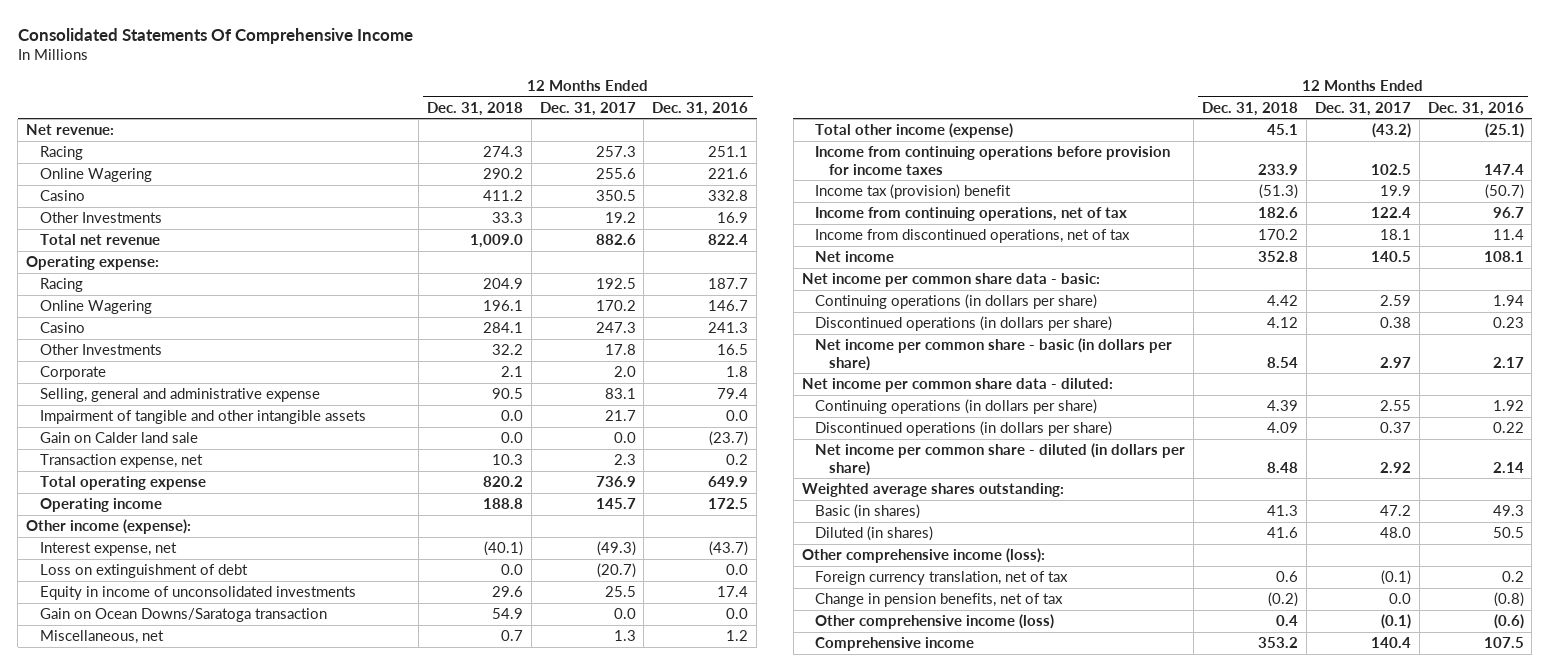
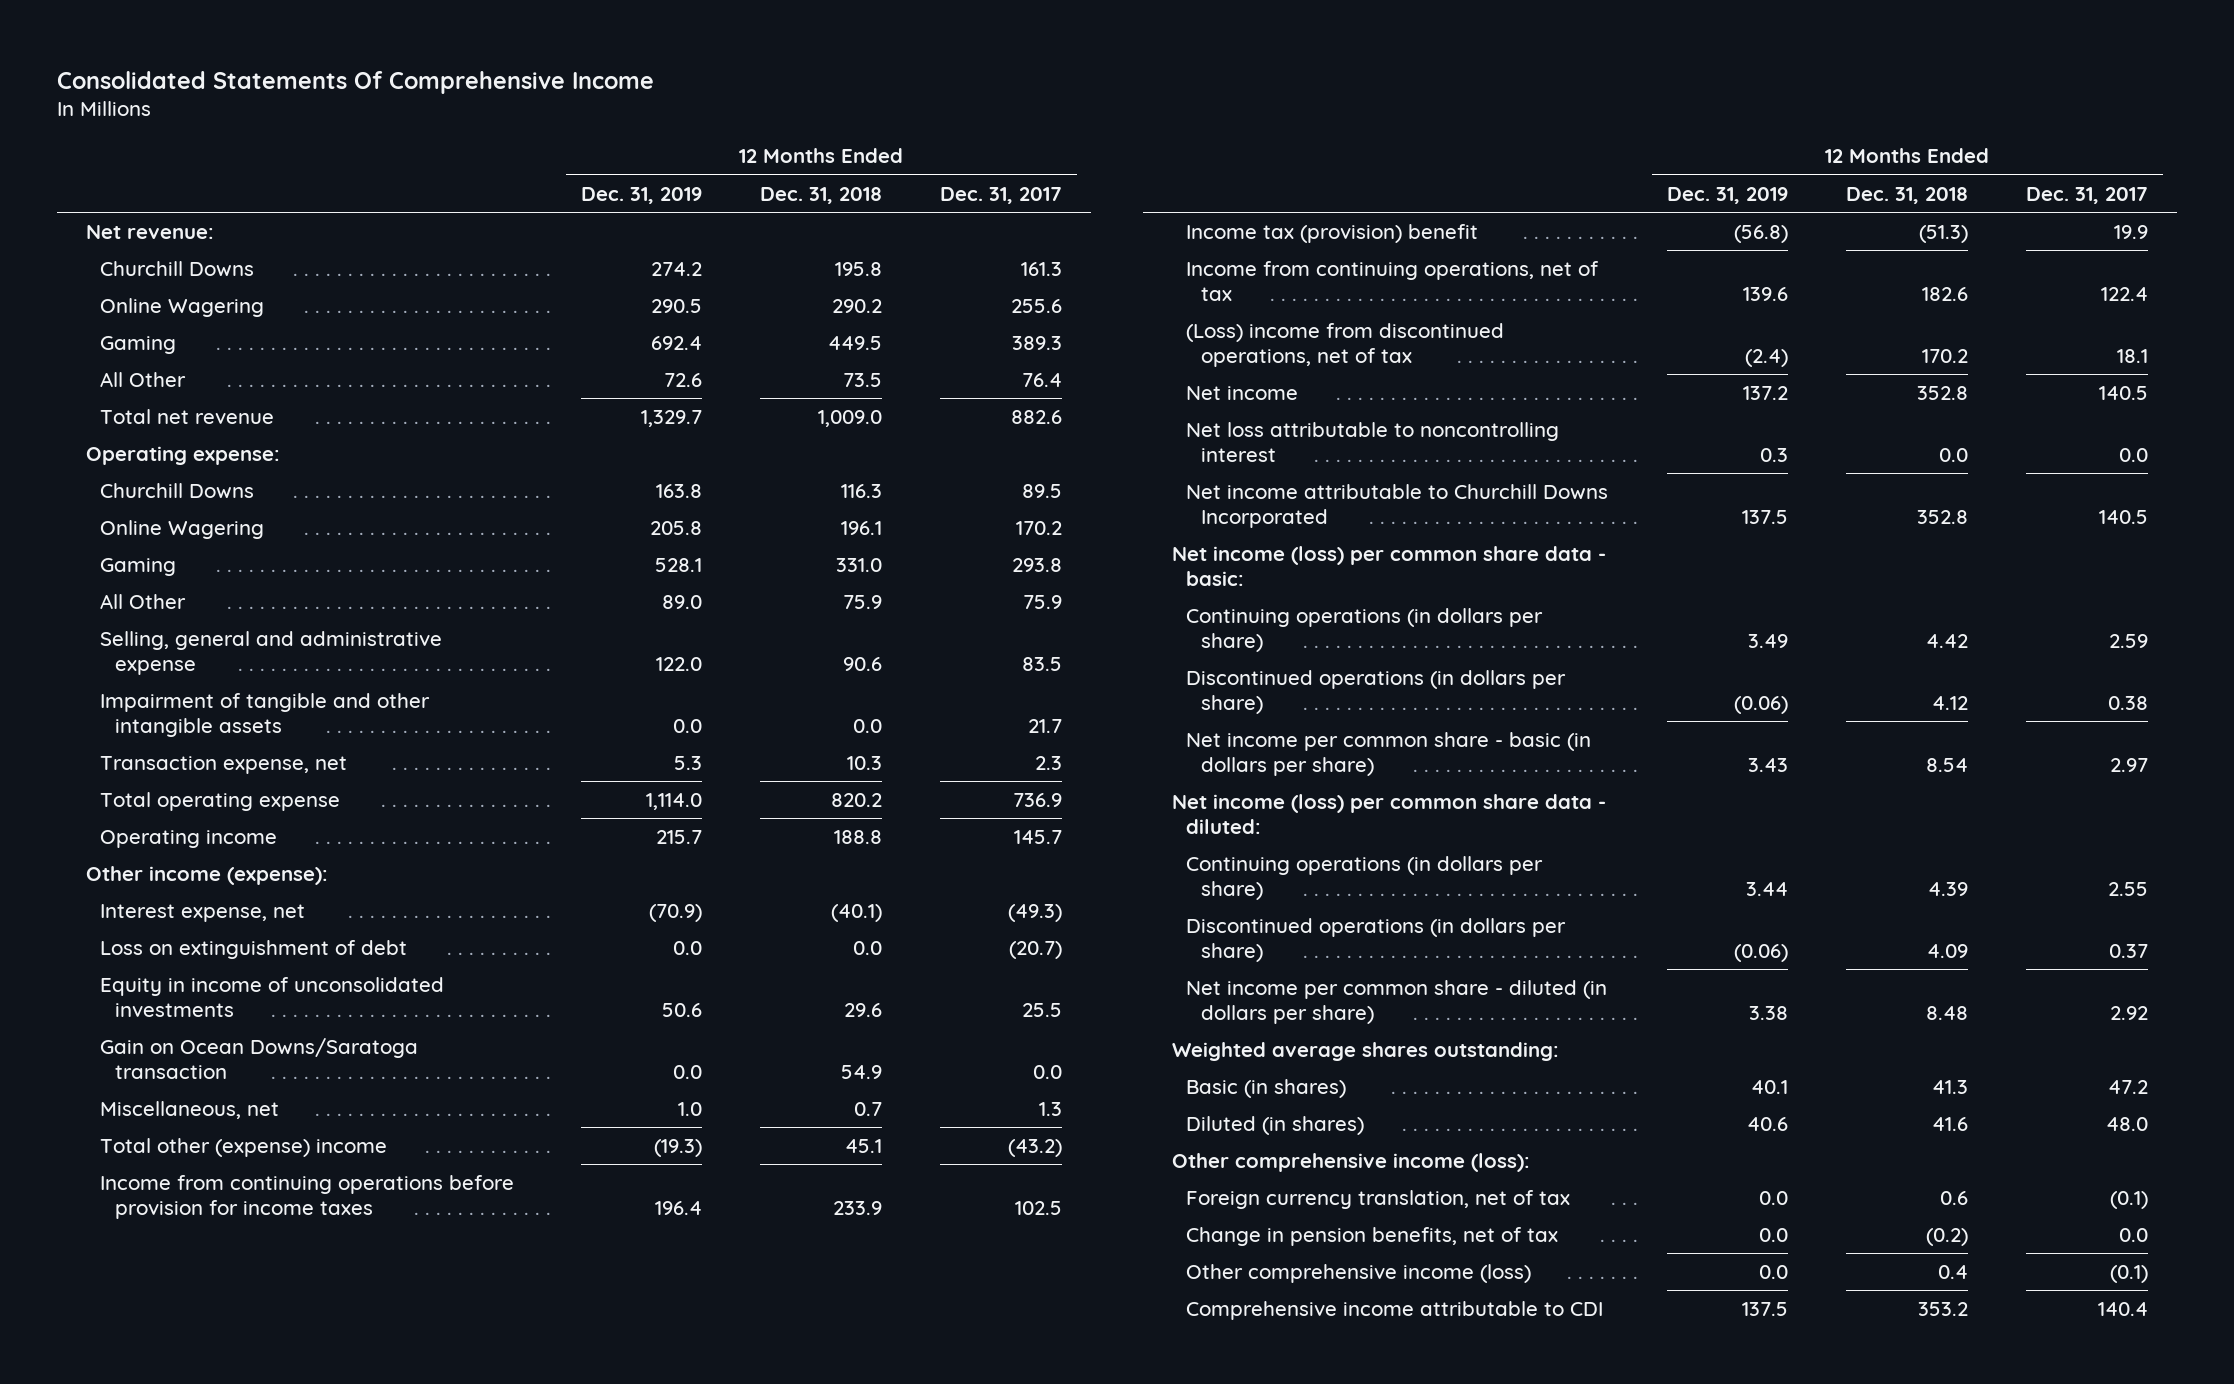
[652,101,749,116] Dec. 31, 2016 -> none
none -> [580,186,702,204] Dec. 31, 2019
[40,146,84,161] Racing -> none
none -> [100,261,255,278] Churchill Downs
[40,190,86,202] Casino -> none
none -> [100,336,177,355] Gaming
[40,212,163,224] Other Investments -> [100,372,187,388] All Other
[491,212,523,224] 33.3 -> [842,373,882,388] 73.5
[604,212,636,224] 19.2 -> [1021,373,1062,388] 76.4
[40,278,84,293] Racing -> none
none -> [100,483,255,500] Churchill Downs
[40,322,86,334] Casino -> none
[40,366,107,381] Corporate -> none
none -> [100,558,177,577] Gaming
[40,344,163,356] Other Investments -> [100,594,187,610] All Other
[491,344,523,356] 32.2 -> [842,595,882,610] 75.9
[604,344,636,356] 17.8 -> [1022,595,1062,610] 75.9
[491,388,523,400] 90.5 -> [842,656,882,671] 90.6
[604,388,636,400] 83.1 -> [1021,656,1062,671] 83.5
[40,432,199,444] Gain on Calder land sale -> none
[815,123,1014,139] Total other income (expense) -> [100,1138,388,1158] Total other (expense) income
[815,229,1131,244] Income from discontinued operations, net of tax -> [1186,323,1505,367] (Loss) income from discontinued operations, net of tax
none -> [1186,422,1560,462] Net loss attributable to noncontrolling interest
none -> [1186,484,1609,528] Net income attributable to Churchill Downs Incorporated
[801,273,1100,288] Net income per common share data - basic: -> [1171,546,1606,586] Net income (loss) per common share data - basic:
[801,378,1113,393] Net income per common share data - diluted: -> [1171,794,1606,834] Net income (loss) per common share data - diluted:
[815,637,975,652] Comprehensive income -> [1186,1301,1604,1321] Comprehensive income attributable to CDI

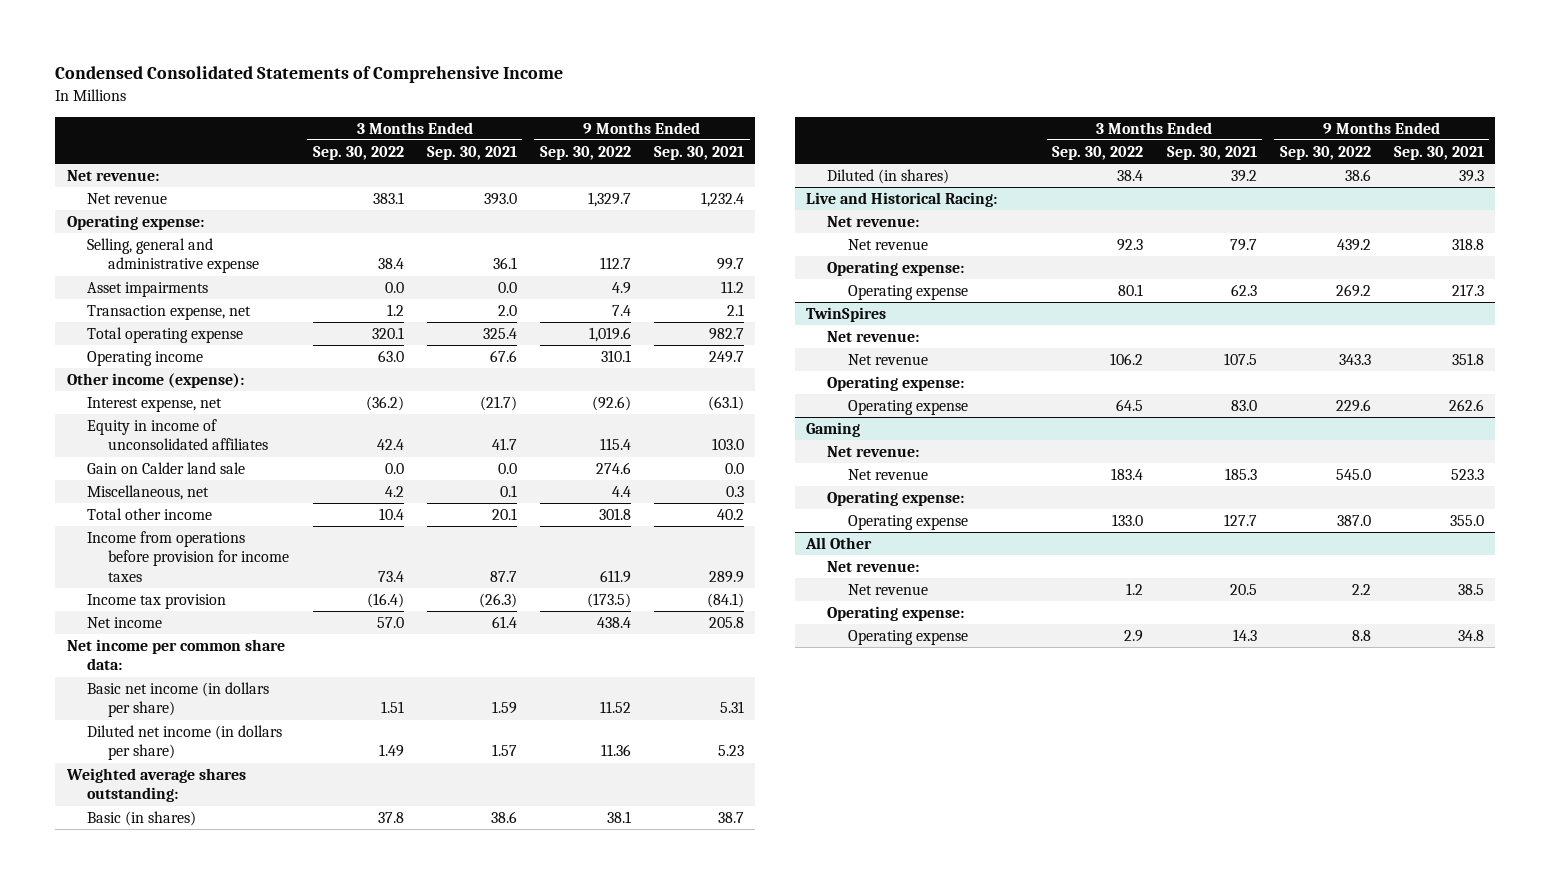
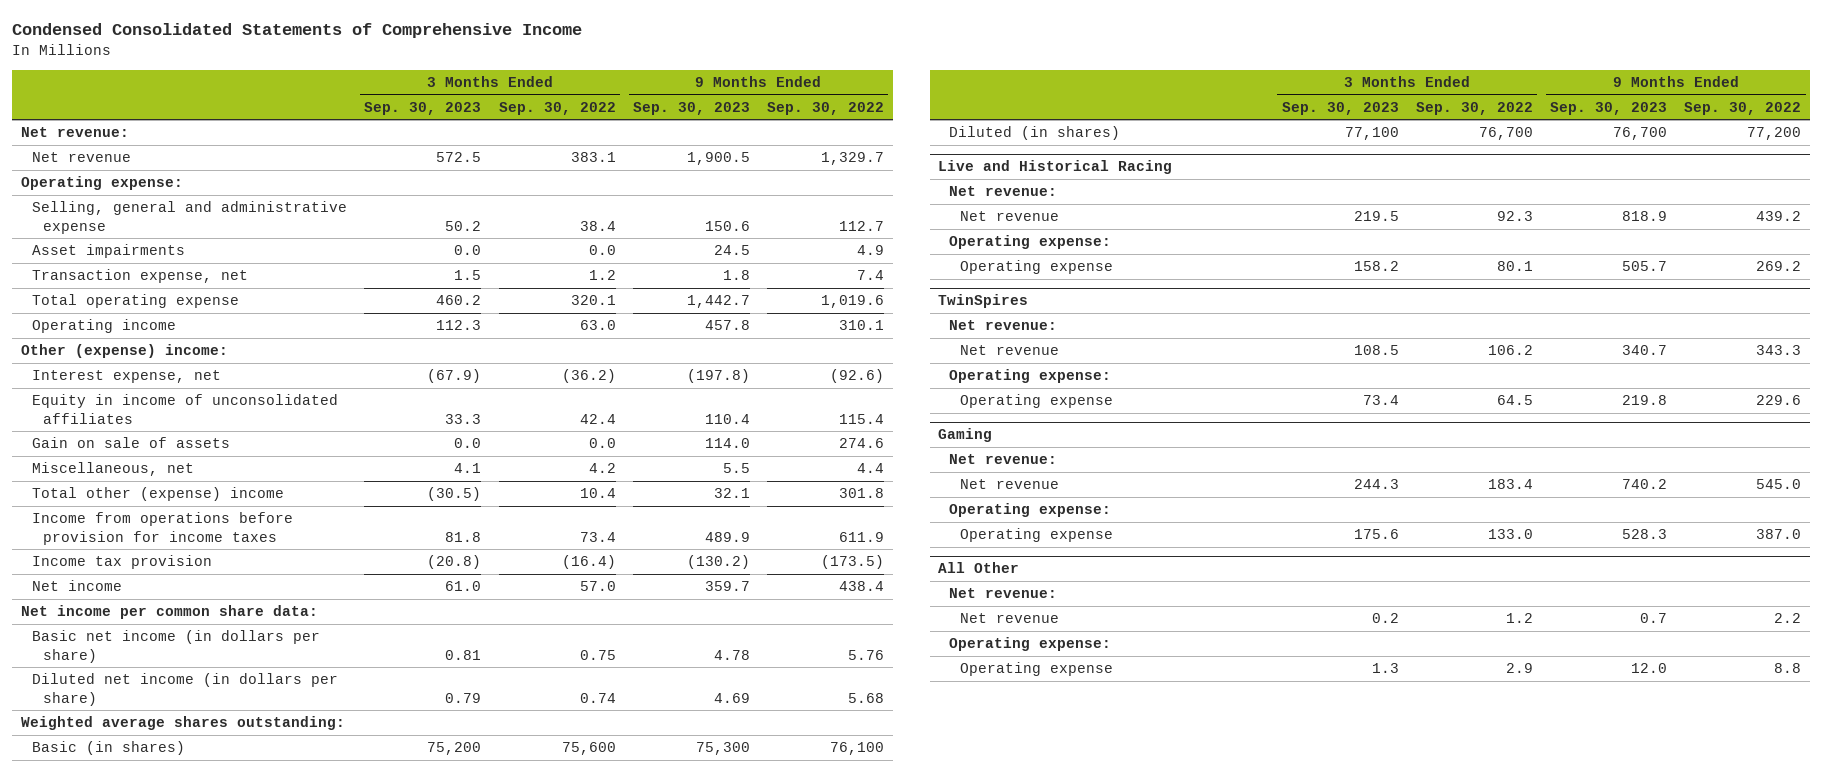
[426,145,517,160] Sep. 30, 2021 -> none
[653,145,744,160] Sep. 30, 2021 -> none
none -> [364,101,482,115] Sep. 30, 2023
none -> [632,101,750,115] Sep. 30, 2023
[66,373,244,389] Other income (expense): -> [21,344,229,359] Other (expense) income:
[87,462,246,475] Gain on Calder land sale -> [32,437,231,449] Gain on sale of assets
[87,508,213,521] Total other income -> [32,487,285,502] Total other (expense) income
[380,701,404,714] 1.51 -> [579,649,616,660] 0.75
[599,701,631,714] 11.52 -> [848,649,885,660] 5.76
[378,744,404,758] 1.49 -> [579,692,616,703] 0.74
[600,744,631,757] 11.36 -> [848,692,885,703] 5.68
[377,812,404,824] 37.8 -> [561,742,616,756] 75,600
[606,811,631,824] 38.1 -> [830,742,885,756] 76,100
[1117,170,1144,182] 38.4 -> [1478,127,1533,141] 76,700
[1344,169,1371,182] 38.6 -> [1747,127,1802,141] 77,200
[806,192,998,208] Live and Historical Racing: -> [938,160,1173,175] Live and Historical Racing

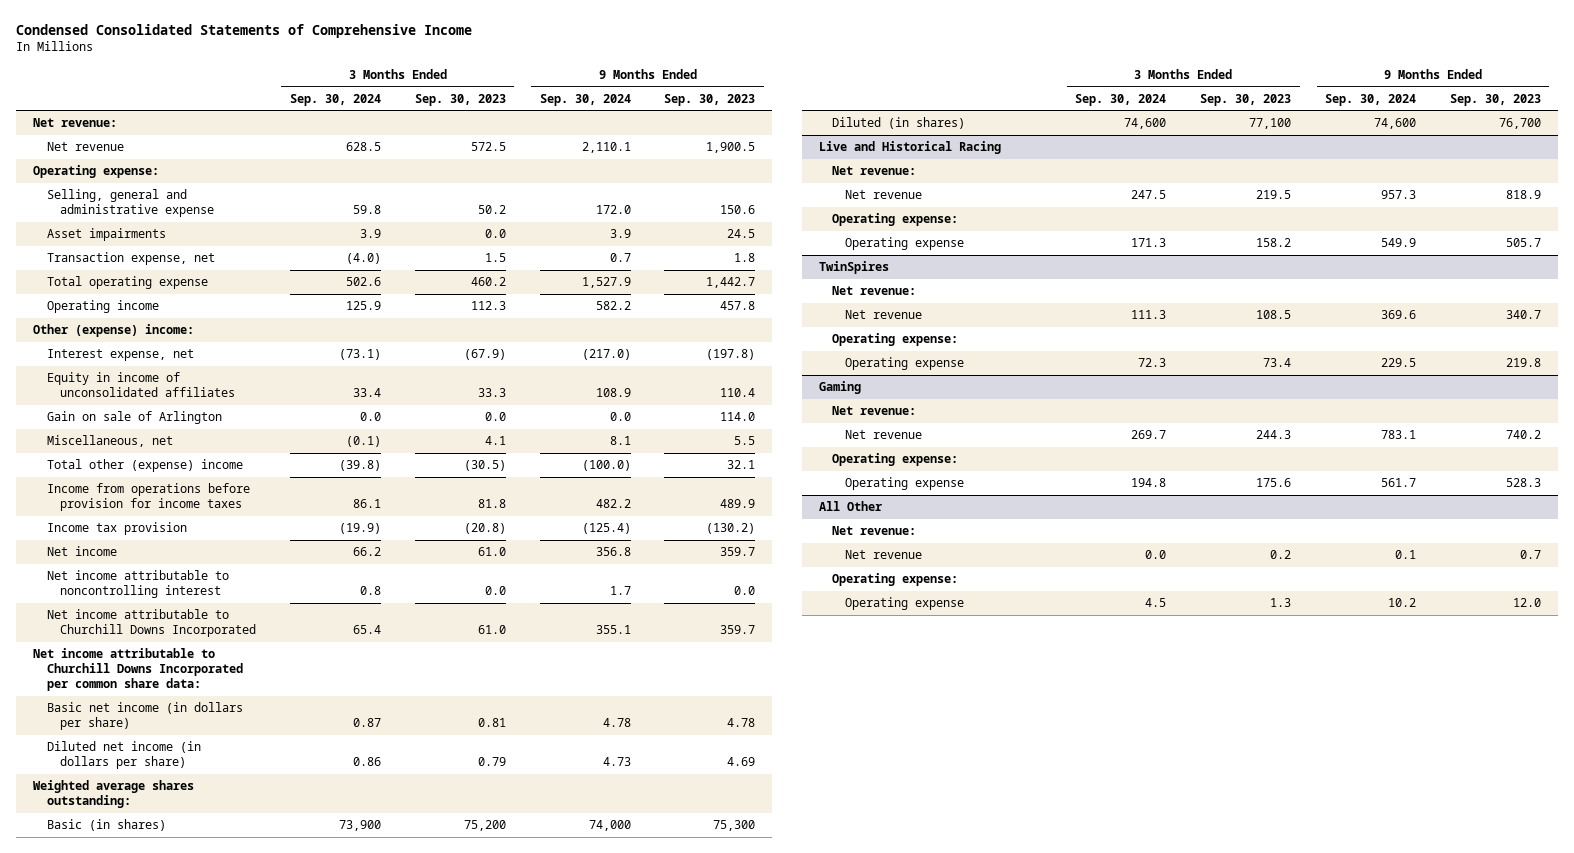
[498,101,616,115] Sep. 30, 2022 -> none
[767,101,885,115] Sep. 30, 2022 -> none
none -> [289,93,381,106] Sep. 30, 2024
none -> [539,93,631,106] Sep. 30, 2024
[32,437,231,449] Gain on sale of assets -> [46,411,222,425] Gain on sale of Arlington
none -> [46,570,229,599] Net income attributable to noncontrolling interest
none -> [46,609,256,638] Net income attributable to Churchill Downs Incorporated
[21,605,319,620] Net income per common share data: -> [33,648,243,692] Net income attributable to Churchill Downs Incorporated per common share data:

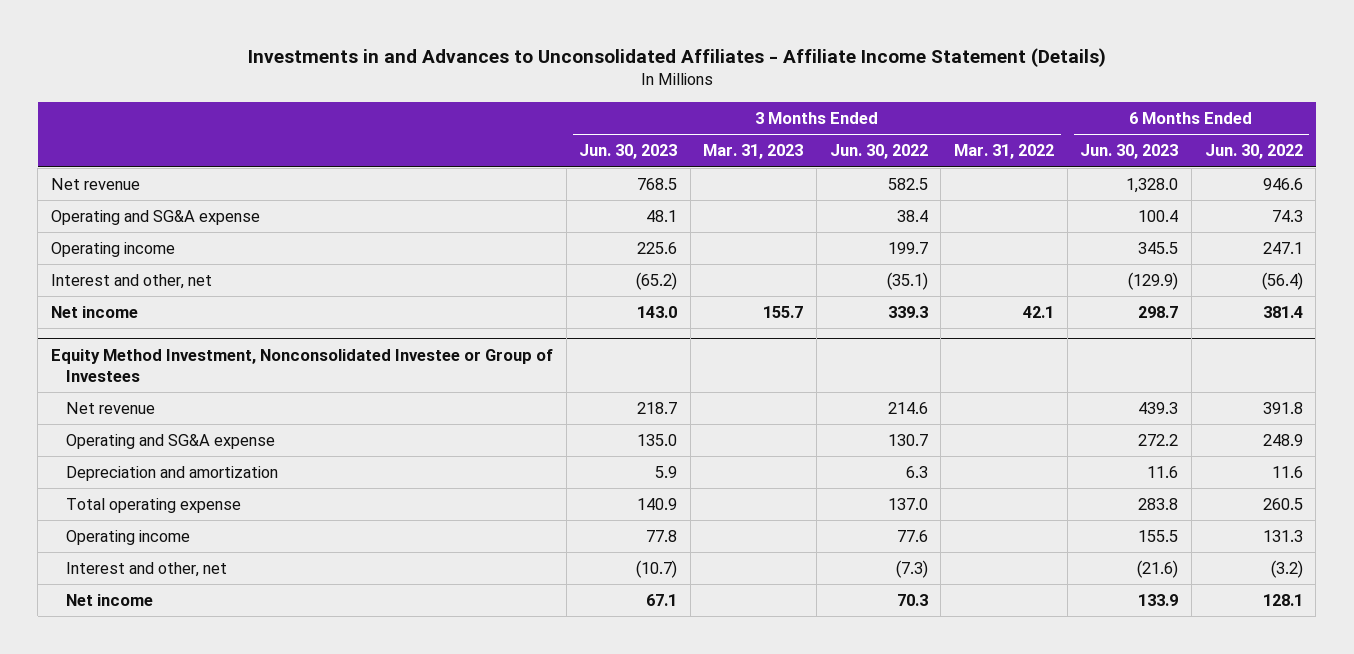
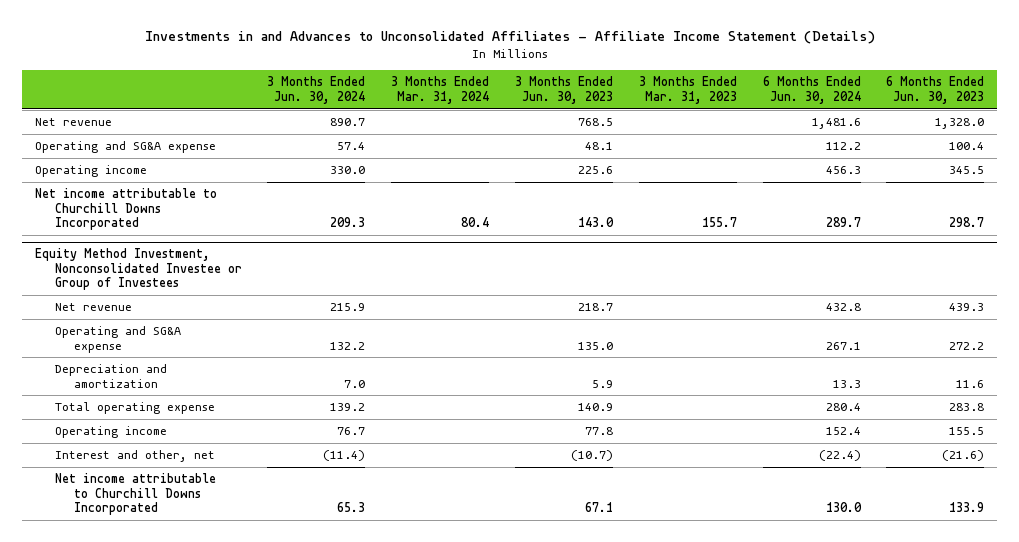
[829,144,928,160] Jun. 30, 2022 -> none
[954,144,1055,160] Mar. 31, 2022 -> none
[1204,144,1303,160] Jun. 30, 2022 -> none
none -> [267,76,366,104] 3 Months Ended Jun. 30, 2024
none -> [391,76,490,104] 3 Months Ended Mar. 31, 2024
none -> [762,76,861,104] 6 Months Ended Jun. 30, 2024
[50,274,212,290] Interest and other, net -> none
[50,306,138,319] Net income -> [35,188,218,230] Net income attributable to Churchill Downs Incorporated
[66,594,154,607] Net income -> [54,473,216,515] Net income attributable to Churchill Downs Incorporated

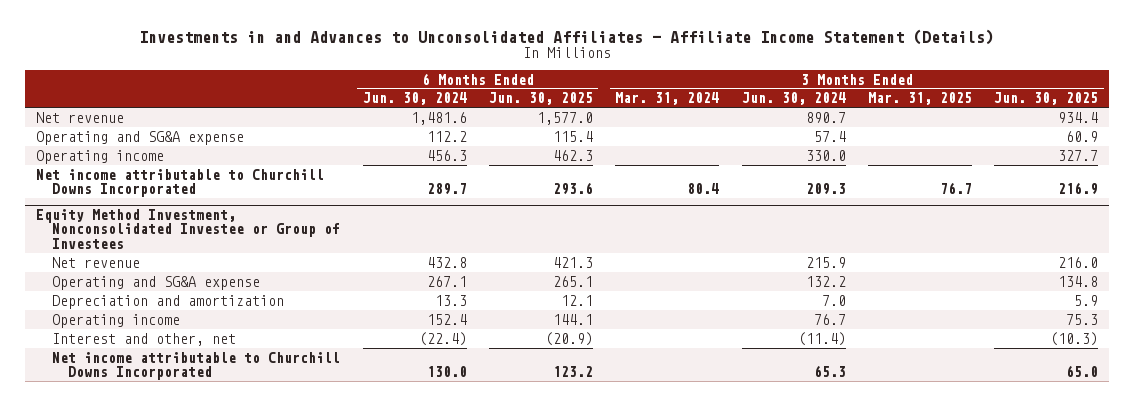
[514,76,613,104] 3 Months Ended Jun. 30, 2023 -> none
[638,76,737,104] 3 Months Ended Mar. 31, 2023 -> none
[886,76,985,104] 6 Months Ended Jun. 30, 2023 -> none
none -> [488,92,593,106] Jun. 30, 2025
none -> [867,92,972,106] Mar. 31, 2025
none -> [994,92,1099,106] Jun. 30, 2025
[54,402,215,415] Total operating expense -> none

